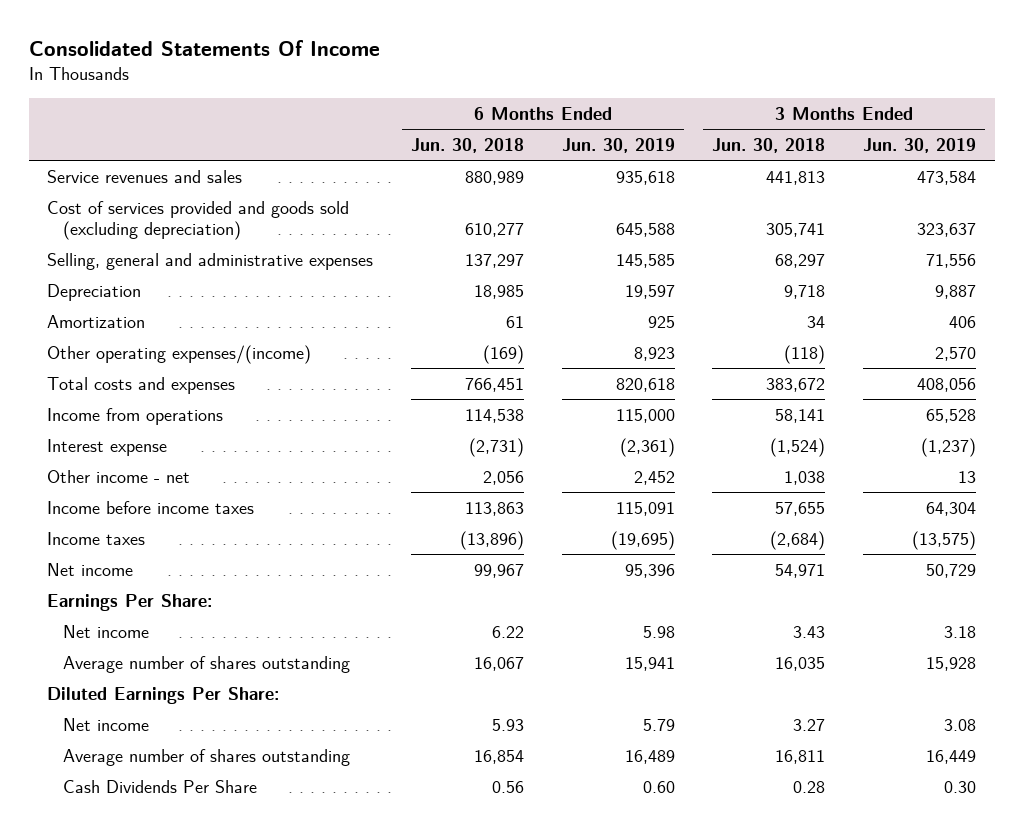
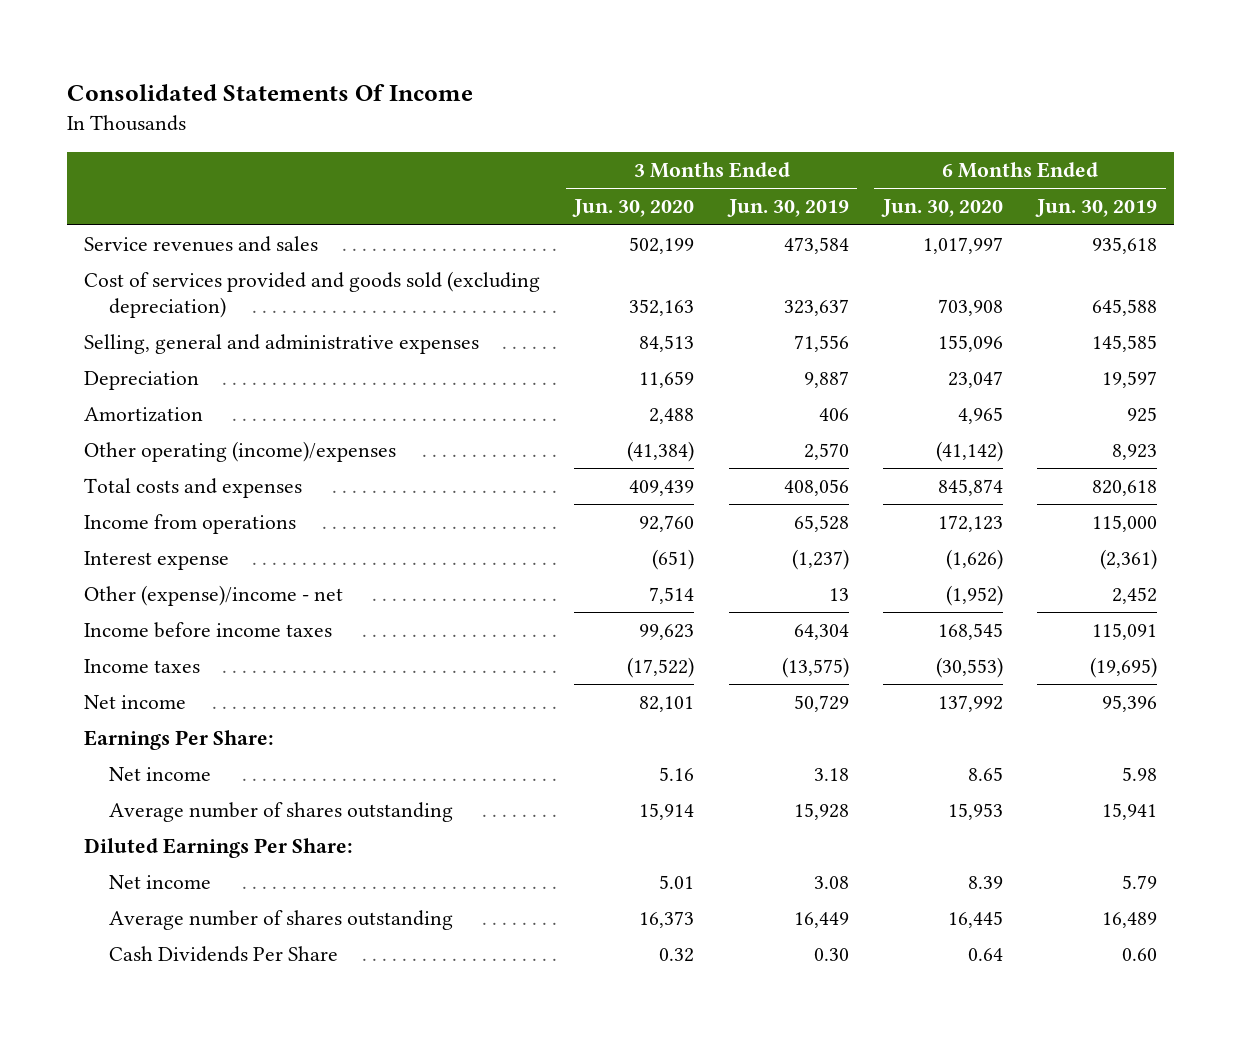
[410,137,524,153] Jun. 30, 2018 -> none
[712,137,826,153] Jun. 30, 2018 -> none
none -> [572,199,695,218] Jun. 30, 2020
none -> [880,199,1003,218] Jun. 30, 2020
[47,344,312,364] Other operating expenses/(income) -> [84,441,397,463] Other operating (income)/expenses
[47,469,191,483] Other income - net -> [84,585,344,607] Other (expense)/income - net

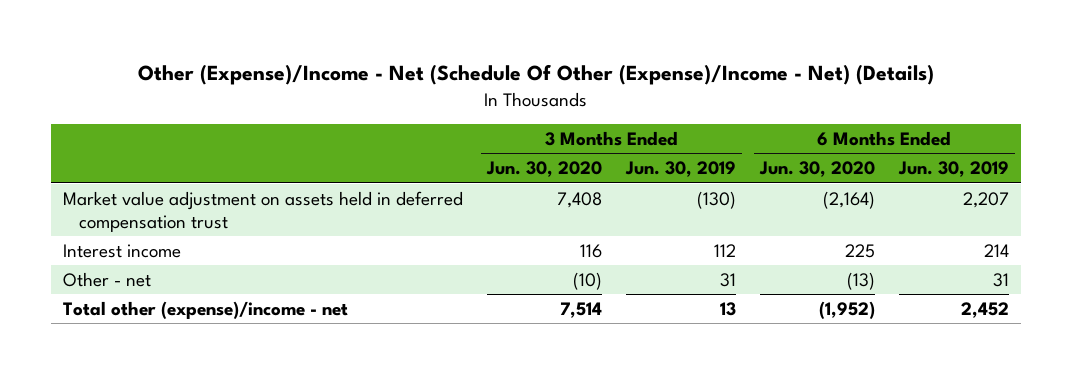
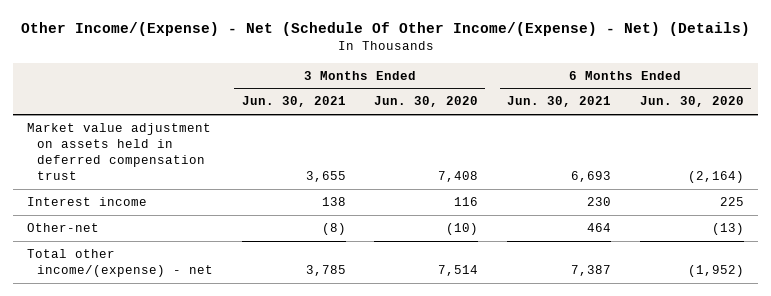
[137,64,934,86] Other (Expense)/Income - Net (Schedule Of Other (Expense)/Income - Net) (Details) -> [20,21,750,36] Other Income/(Expense) - Net (Schedule Of Other Income/(Expense) - Net) (Details)
[624,161,736,178] Jun. 30, 2019 -> none
[897,161,1009,178] Jun. 30, 2019 -> none
none -> [241,96,346,108] Jun. 30, 2021
none -> [506,96,611,108] Jun. 30, 2021
[63,271,152,287] Other - net -> [27,223,100,233] Other-net
[63,300,349,319] Total other (expense)/income - net -> [27,249,213,278] Total other income/(expense) - net

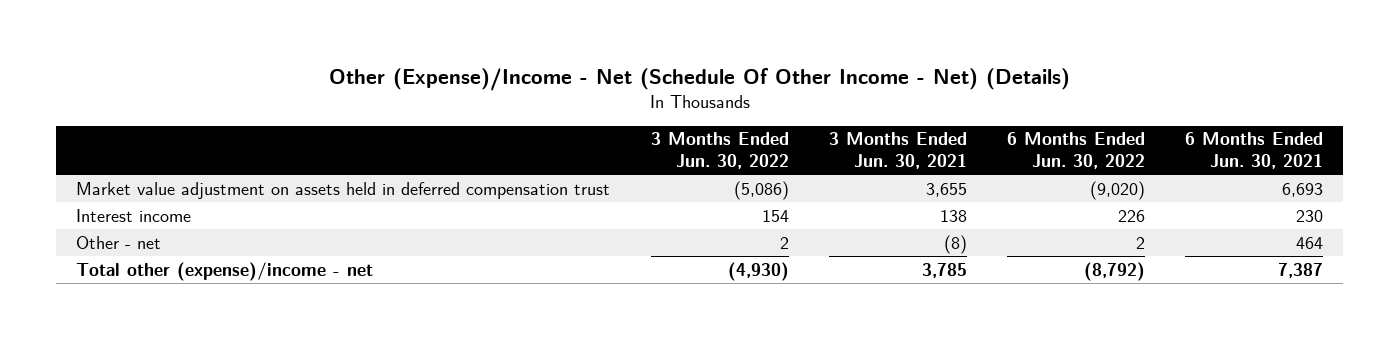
[20,21,750,36] Other Income/(Expense) - Net (Schedule Of Other Income/(Expense) - Net) (Details) -> [328,67,1070,91] Other (Expense)/Income - Net (Schedule Of Other Income - Net) (Details)
[374,96,479,108] Jun. 30, 2020 -> none
[639,96,744,108] Jun. 30, 2020 -> none
none -> [650,132,789,169] 3 Months Ended Jun. 30, 2022
none -> [1006,132,1145,169] 6 Months Ended Jun. 30, 2022
[27,223,100,233] Other-net -> [76,235,162,249] Other - net
[27,249,213,278] Total other income/(expense) - net -> [76,261,374,281] Total other (expense)/income - net

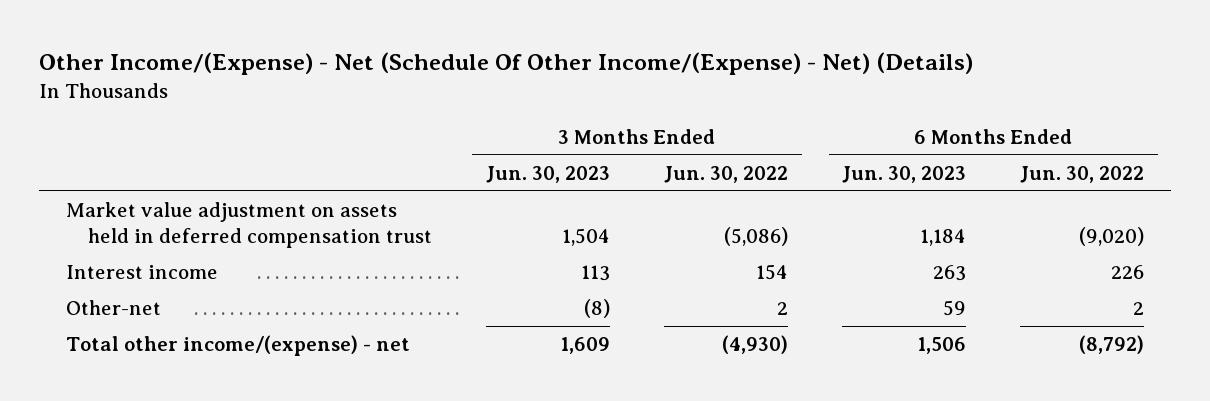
[328,67,1070,91] Other (Expense)/Income - Net (Schedule Of Other Income - Net) (Details) -> [38,52,973,76] Other Income/(Expense) - Net (Schedule Of Other Income/(Expense) - Net) (Details)
[828,132,967,169] 3 Months Ended Jun. 30, 2021 -> none
[1185,132,1324,169] 6 Months Ended Jun. 30, 2021 -> none
none -> [485,165,610,183] Jun. 30, 2023
none -> [842,165,967,183] Jun. 30, 2023
[76,235,162,249] Other - net -> [65,300,161,316] Other-net
[76,261,374,281] Total other (expense)/income - net -> [65,335,410,357] Total other income/(expense) - net

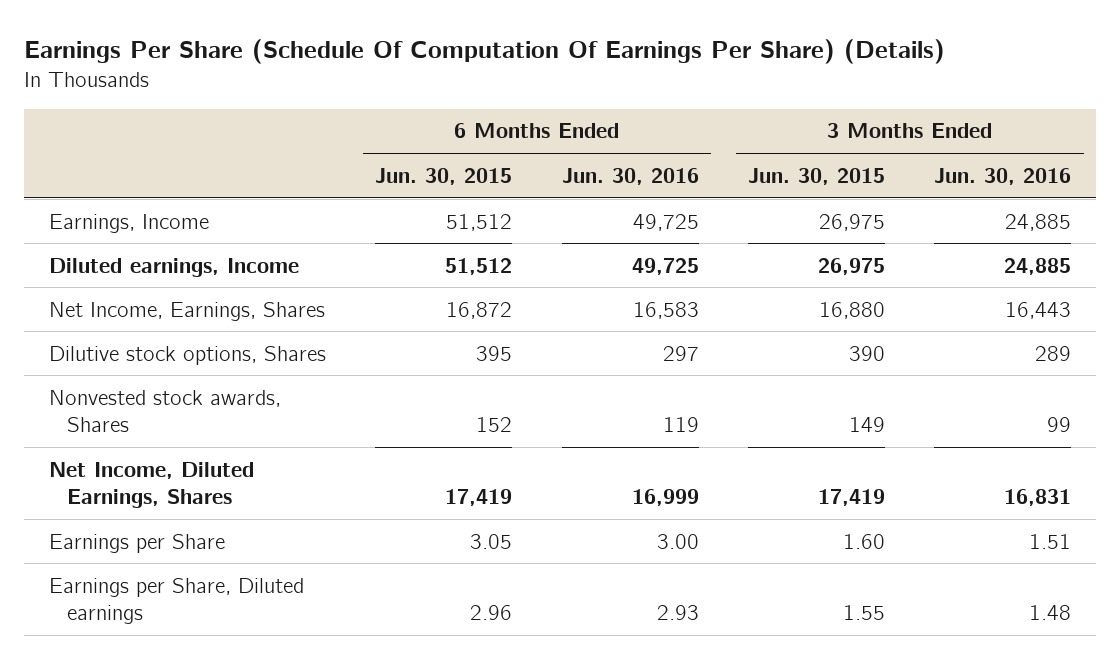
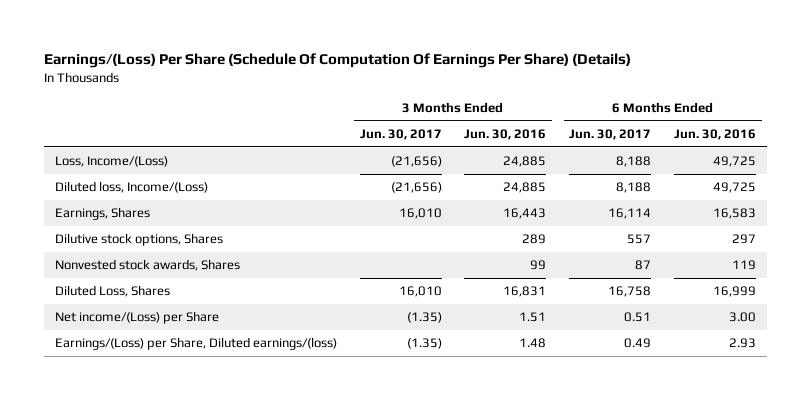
[24,38,946,64] Earnings Per Share (Schedule Of Computation Of Earnings Per Share) (Details) -> [43,52,631,68] Earnings/(Loss) Per Share (Schedule Of Computation Of Earnings Per Share) (Details)
[375,167,513,185] Jun. 30, 2015 -> none
[747,167,885,185] Jun. 30, 2015 -> none
none -> [359,128,442,140] Jun. 30, 2017
none -> [569,128,652,140] Jun. 30, 2017
[48,213,209,233] Earnings, Income -> [54,156,168,168] Loss, Income/(Loss)
[48,257,299,277] Diluted earnings, Income -> [54,181,208,194] Diluted loss, Income/(Loss)
[48,301,325,321] Net Income, Earnings, Shares -> [54,207,150,221] Earnings, Shares
[48,461,254,509] Net Income, Diluted Earnings, Shares -> [54,285,170,298] Diluted Loss, Shares
[48,533,225,553] Earnings per Share -> [54,311,219,325] Net income/(Loss) per Share
[48,577,304,625] Earnings per Share, Diluted earnings -> [54,337,337,351] Earnings/(Loss) per Share, Diluted earnings/(loss)

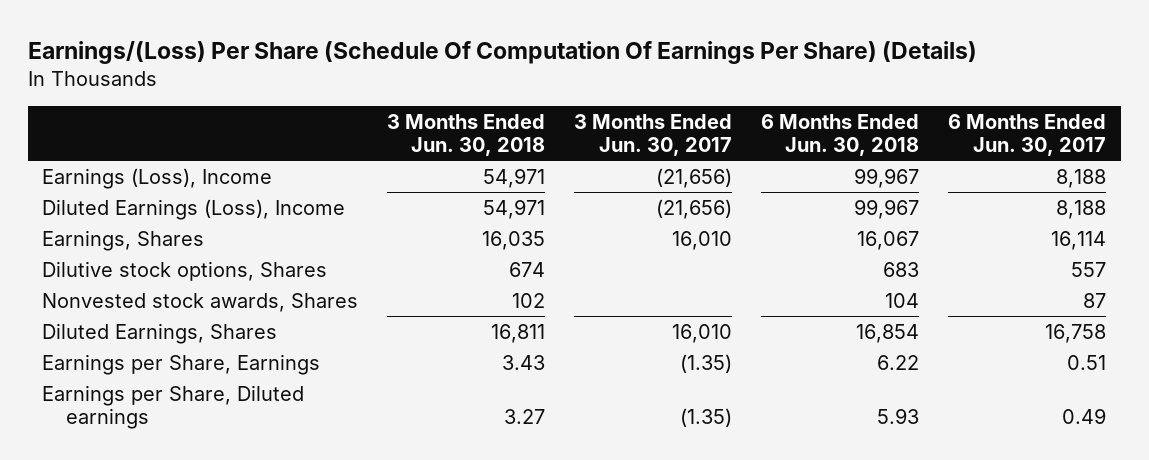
[464,128,547,140] Jun. 30, 2016 -> none
[674,128,757,140] Jun. 30, 2016 -> none
none -> [387,113,546,157] 3 Months Ended Jun. 30, 2018
none -> [761,113,920,157] 6 Months Ended Jun. 30, 2018
[54,156,168,168] Loss, Income/(Loss) -> [42,167,273,189] Earnings (Loss), Income
[54,181,208,194] Diluted loss, Income/(Loss) -> [42,198,346,220] Diluted Earnings (Loss), Income
[54,285,170,298] Diluted Loss, Shares -> [42,322,278,344] Diluted Earnings, Shares
[54,311,219,325] Net income/(Loss) per Share -> [42,353,321,375] Earnings per Share, Earnings
[54,337,337,351] Earnings/(Loss) per Share, Diluted earnings/(loss) -> [42,384,305,430] Earnings per Share, Diluted earnings

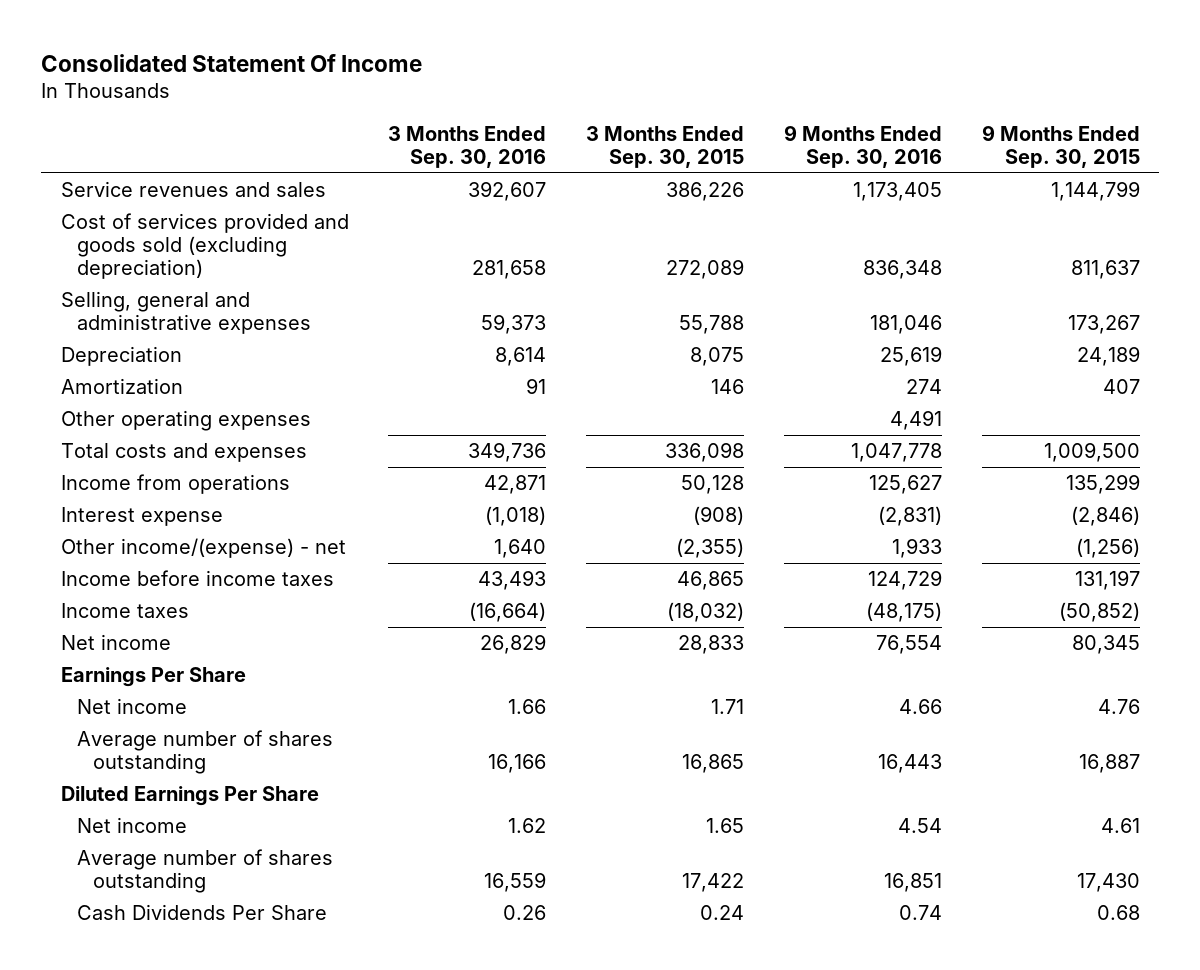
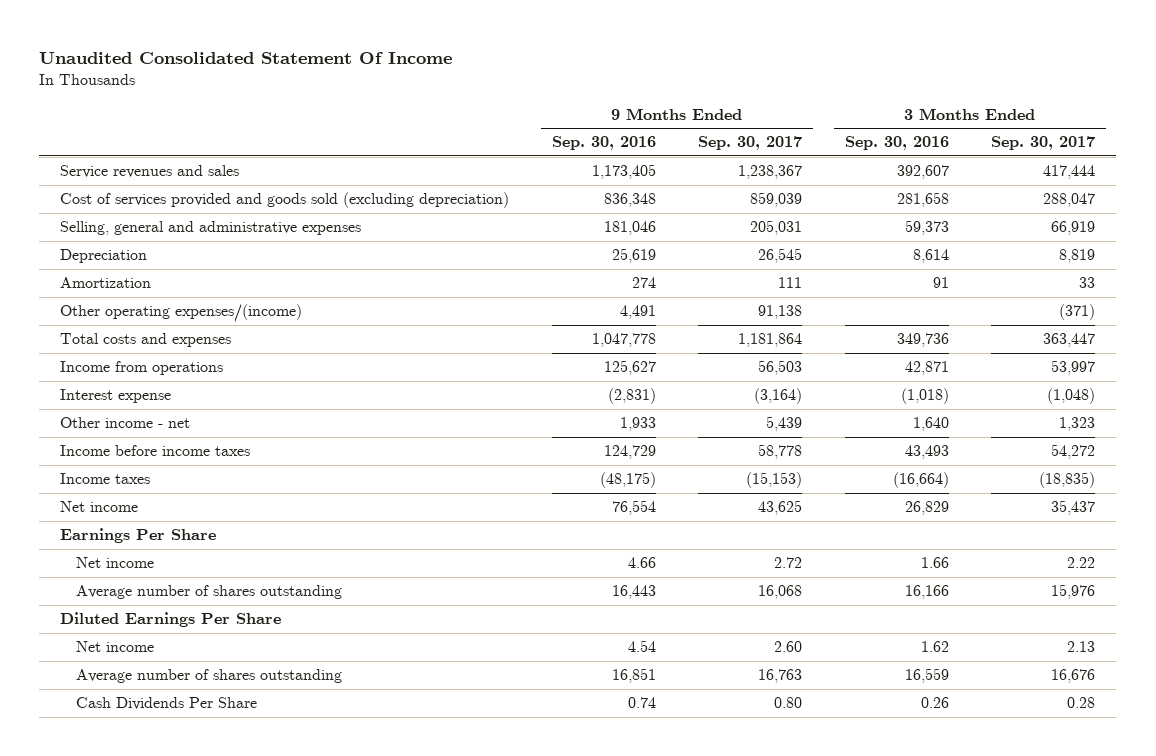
[40,53,422,72] Consolidated Statement Of Income -> [39,51,453,64] Unaudited Consolidated Statement Of Income
[586,126,745,169] 3 Months Ended Sep. 30, 2015 -> none
[981,125,1140,169] 9 Months Ended Sep. 30, 2015 -> none
none -> [698,136,803,151] Sep. 30, 2017
none -> [991,136,1096,151] Sep. 30, 2017
[60,410,311,432] Other operating expenses -> [60,304,303,323] Other operating expenses/(income)
[60,538,346,559] Other income/(expense) - net -> [60,417,191,429] Other income - net

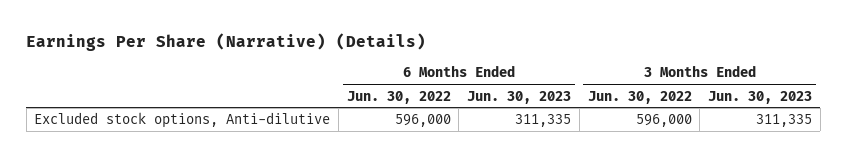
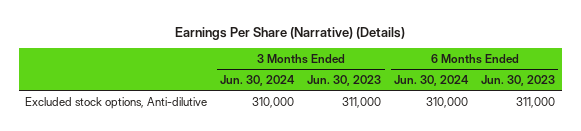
[346,90,451,104] Jun. 30, 2022 -> none
[587,90,692,104] Jun. 30, 2022 -> none
none -> [220,74,296,86] Jun. 30, 2024
none -> [394,74,470,86] Jun. 30, 2024
[515,114,572,128] 311,335 -> [516,96,556,108] 311,000
[755,114,812,128] 311,335 -> [342,96,382,108] 311,000

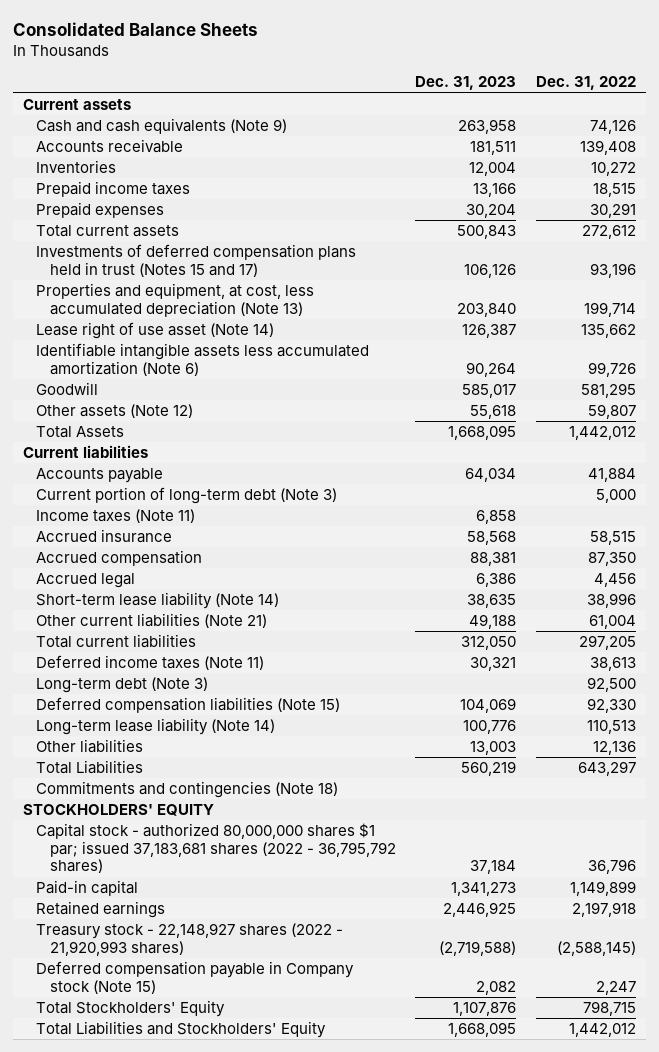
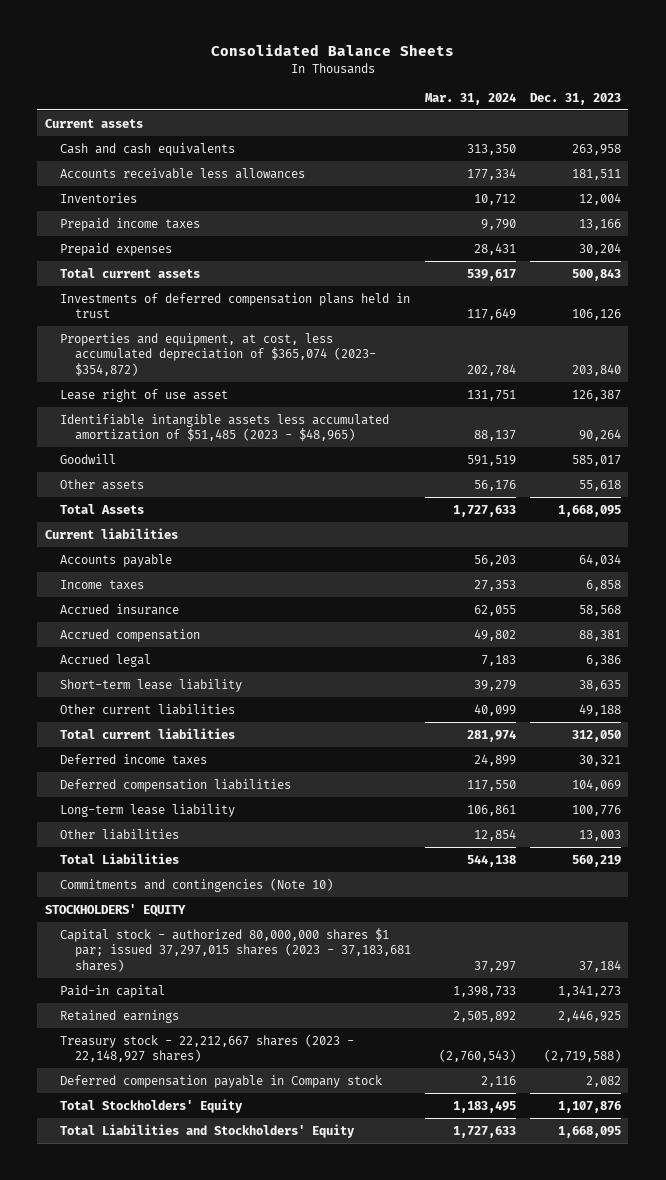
[535,76,636,91] Dec. 31, 2022 -> none
none -> [425,92,517,105] Mar. 31, 2024
[36,118,288,135] Cash and cash equivalents (Note 9) -> [59,142,235,156] Cash and cash equivalents
[36,139,184,154] Accounts receivable -> [59,167,305,179] Accounts receivable less allowances
[36,244,357,277] Investments of deferred compensation plans held in trust (Notes 15 and 17) -> [59,292,410,319] Investments of deferred compensation plans held in trust
[36,283,315,317] Properties and equipment, at cost, less accumulated depreciation (Note 13) -> [59,332,376,376] Properties and equipment, at cost, less accumulated depreciation of $365,074 (2023- $354,872)
[36,322,275,340] Lease right of use asset (Note 14) -> [59,388,228,402] Lease right of use asset
[36,343,370,376] Identifiable intangible assets less accumulated amortization (Note 6) -> [59,413,389,442] Identifiable intangible assets less accumulated amortization of $51,485 (2023 - $48,965)
[36,404,194,419] Other assets (Note 12) -> [59,478,144,490] Other assets
[36,487,338,505] Current portion of long-term debt (Note 3) -> none
[36,509,196,524] Income taxes (Note 11) -> [59,579,144,590] Income taxes
[36,592,280,610] Short-term lease liability (Note 14) -> [59,678,242,692] Short-term lease liability
[36,613,268,629] Other current liabilities (Note 21) -> [59,703,235,715] Other current liabilities
[36,677,209,694] Long-term debt (Note 3) -> none
[36,655,265,671] Deferred income taxes (Note 11) -> [59,753,207,765] Deferred income taxes
[36,697,341,714] Deferred compensation liabilities (Note 15) -> [59,778,291,792] Deferred compensation liabilities
[36,718,276,736] Long-term lease liability (Note 14) -> [59,803,235,817] Long-term lease liability
[36,781,339,799] Commitments and contingencies (Note 18) -> [59,877,333,892] Commitments and contingencies (Note 10)
[36,823,396,874] Capital stock - authorized 80,000,000 shares $1 par; issued 37,183,681 shares (2022 - 36,795,792 shares) -> [59,927,411,972] Capital stock - authorized 80,000,000 shares $1 par; issued 37,297,015 shares (2023 - 37,183,681 shares)
[36,923,344,956] Treasury stock - 22,148,927 shares (2022 - 21,920,993 shares) -> [59,1033,354,1063] Treasury stock - 22,212,667 shares (2023 - 22,148,927 shares)
[36,961,355,994] Deferred compensation payable in Company stock (Note 15) -> [59,1074,382,1088] Deferred compensation payable in Company stock

